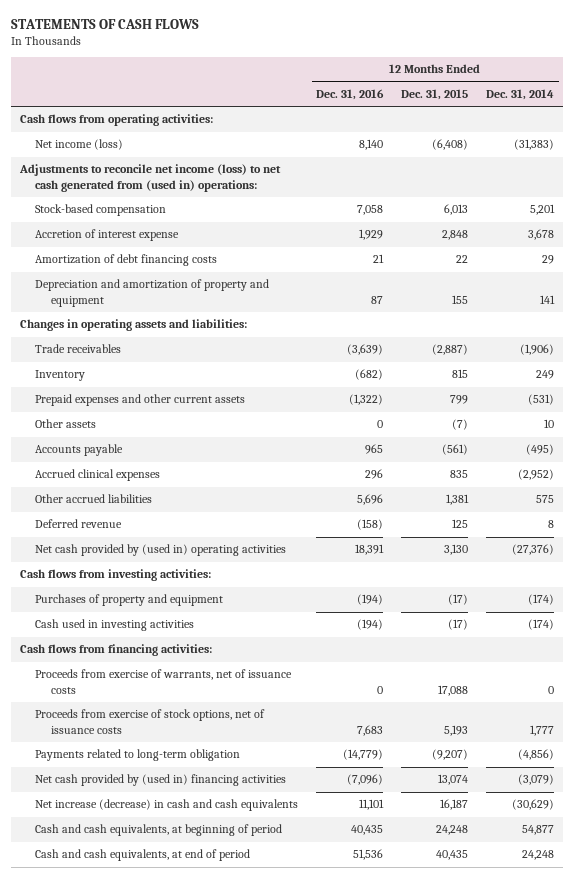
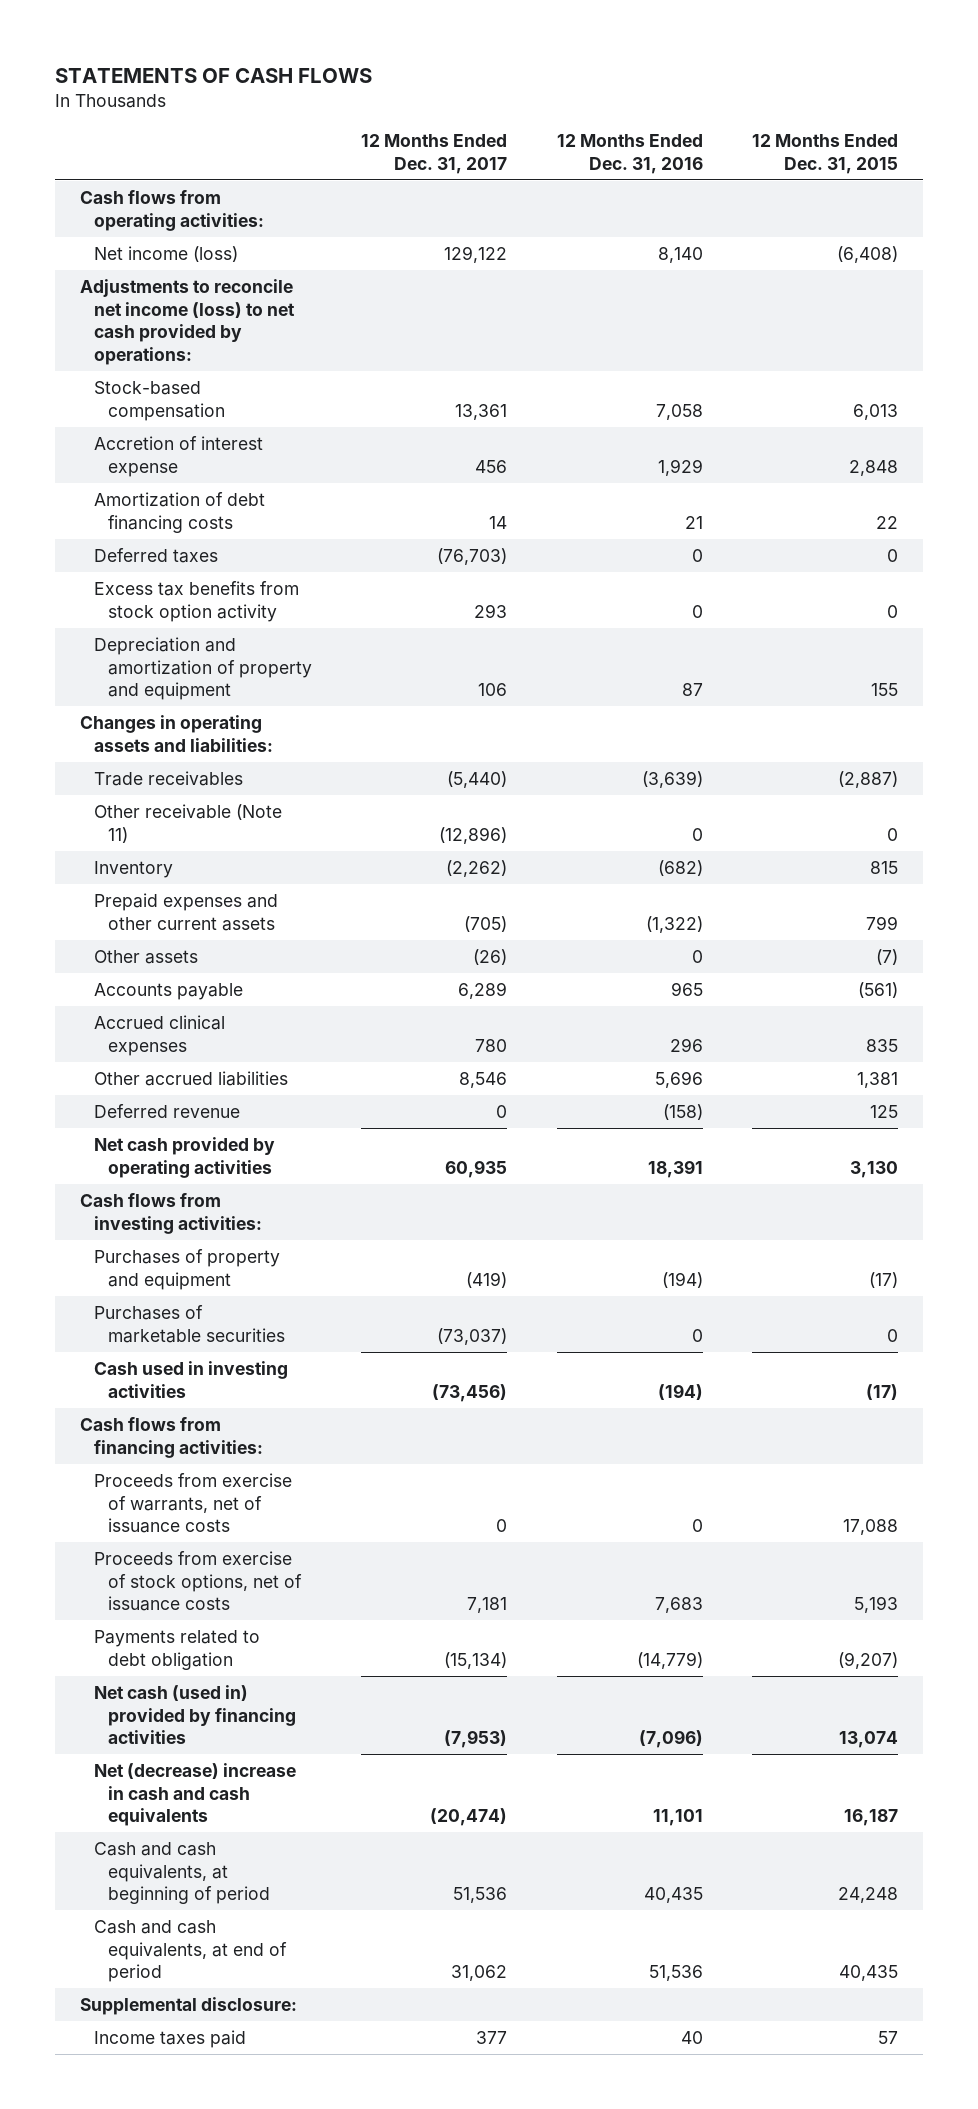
[486,89,555,101] Dec. 31, 2014 -> none
none -> [361,134,508,174] 12 Months Ended Dec. 31, 2017
[18,164,281,192] Adjustments to reconcile net income (loss) to net cash generated from (used in) operations: -> [80,278,295,366] Adjustments to reconcile net income (loss) to net cash provided by operations:
none -> [93,547,218,563] Deferred taxes
none -> [93,580,299,622] Excess tax benefits from stock option activity
none -> [93,803,282,843] Other receivable (Note 11)
[35,544,287,557] Net cash provided by (used in) operating activities -> [93,1136,275,1178] Net cash provided by operating activities
none -> [93,1304,285,1343] Purchases of marketable securities
[35,749,241,762] Payments related to long-term obligation -> [93,1629,260,1670] Payments related to debt obligation
[35,774,287,787] Net cash provided by (used in) financing activities -> [93,1684,296,1745] Net cash (used in) provided by financing activities
[35,799,299,812] Net increase (decrease) in cash and cash equivalents -> [93,1762,296,1827] Net (decrease) increase in cash and cash equivalents
none -> [80,1996,298,2015] Supplemental disclosure:
none -> [93,2029,246,2048] Income taxes paid

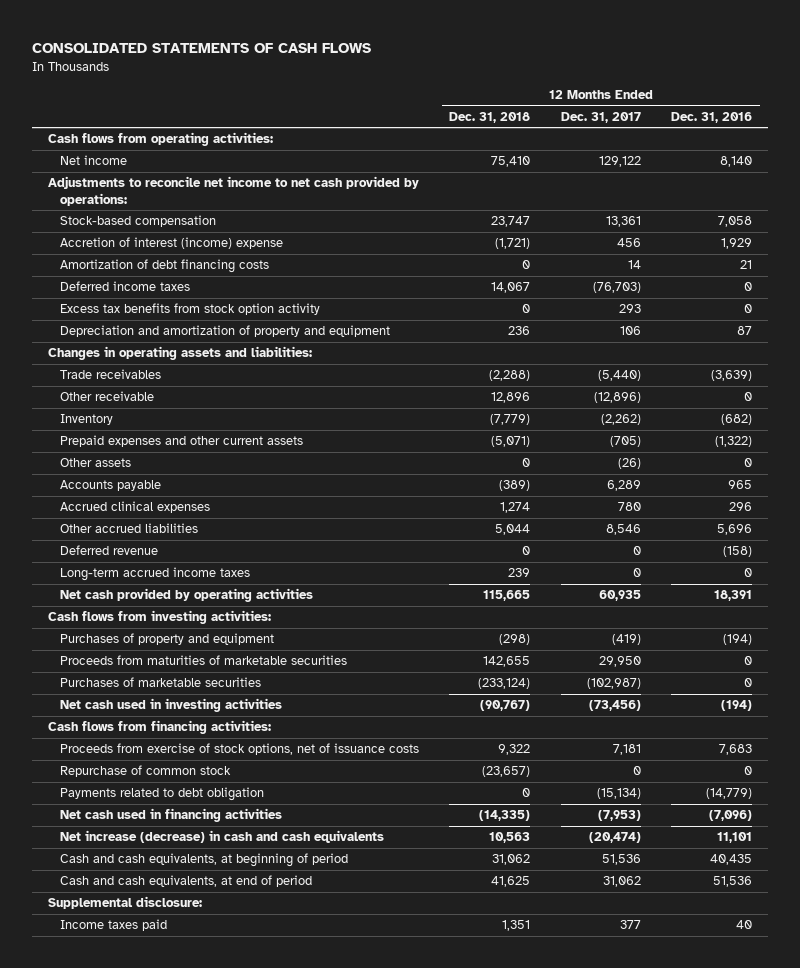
[55,67,373,83] STATEMENTS OF CASH FLOWS -> [32,42,372,53] CONSOLIDATED STATEMENTS OF CASH FLOWS
[752,134,899,174] 12 Months Ended Dec. 31, 2015 -> none
none -> [449,112,531,124] Dec. 31, 2018
[93,245,238,262] Net income (loss) -> [60,155,128,166] Net income
[80,278,295,366] Adjustments to reconcile net income (loss) to net cash provided by operations: -> [47,176,419,206] Adjustments to reconcile net income to net cash provided by operations:
[93,435,263,477] Accretion of interest expense -> [60,237,284,250] Accretion of interest (income) expense
[93,547,218,563] Deferred taxes -> [60,281,191,292] Deferred income taxes
[93,803,282,843] Other receivable (Note 11) -> [60,391,155,402] Other receivable
none -> [60,567,251,582] Long-term accrued income taxes
none -> [60,655,348,666] Proceeds from maturities of marketable securities
[437,1327,508,1345] (73,037) -> [586,678,641,690] (102,987)
[93,1360,288,1398] Cash used in investing activities -> [60,698,283,713] Net cash used in investing activities
[93,1472,292,1534] Proceeds from exercise of warrants, net of issuance costs -> none
none -> [60,765,232,778] Repurchase of common stock
[93,1684,296,1745] Net cash (used in) provided by financing activities -> [60,808,283,823] Net cash used in financing activities
[93,1762,296,1827] Net (decrease) increase in cash and cash equivalents -> [60,830,385,844] Net increase (decrease) in cash and cash equivalents

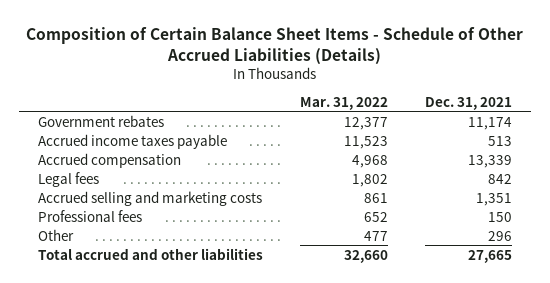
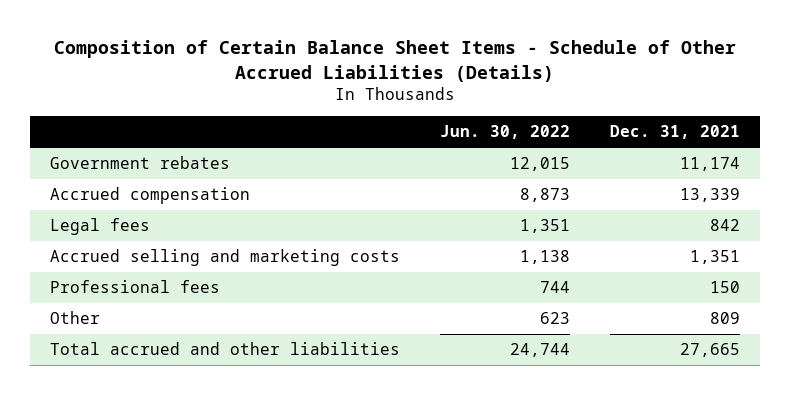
[299,96,388,110] Mar. 31, 2022 -> none
none -> [439,125,570,140] Jun. 30, 2022
[37,133,227,149] Accrued income taxes payable -> none
[488,230,513,241] 296 -> [709,312,740,325] 809

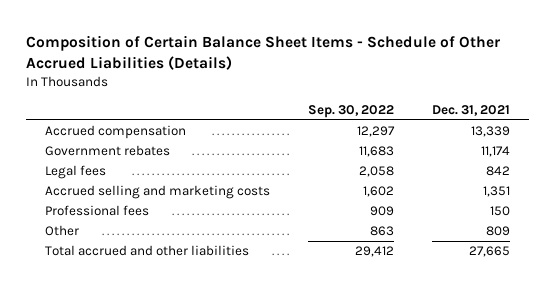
[439,125,570,140] Jun. 30, 2022 -> none
none -> [307,104,394,118] Sep. 30, 2022
[49,156,230,170] Government rebates -> [44,145,170,157] Government rebates

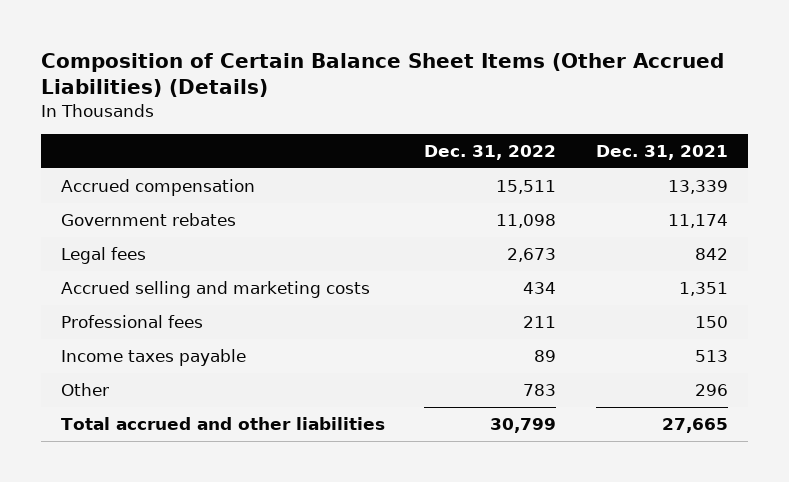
[26,34,501,70] Composition of Certain Balance Sheet Items - Schedule of Other Accrued Liabilities (Details) -> [41,52,725,97] Composition of Certain Balance Sheet Items (Other Accrued Liabilities) (Details)
[307,104,394,118] Sep. 30, 2022 -> none
none -> [424,145,557,161] Dec. 31, 2022
none -> [60,349,246,367] Income taxes payable
[485,226,510,237] 809 -> [694,384,728,397] 296

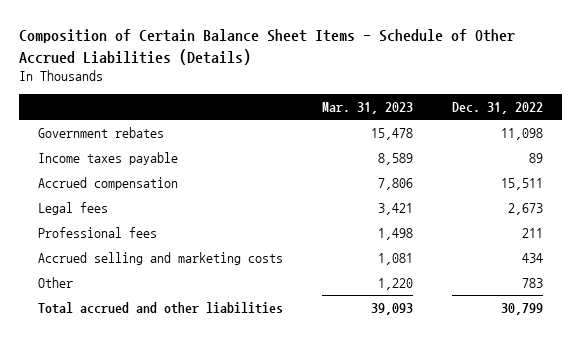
[41,52,725,97] Composition of Certain Balance Sheet Items (Other Accrued Liabilities) (Details) -> [18,29,515,65] Composition of Certain Balance Sheet Items - Schedule of Other Accrued Liabilities (Details)
[595,145,728,161] Dec. 31, 2021 -> none
none -> [321,102,413,115] Mar. 31, 2023
[60,349,246,367] Income taxes payable -> [38,151,179,165] Income taxes payable
[60,179,255,197] Accrued compensation -> [38,176,179,190] Accrued compensation
[60,281,370,299] Accrued selling and marketing costs -> [38,251,284,265] Accrued selling and marketing costs

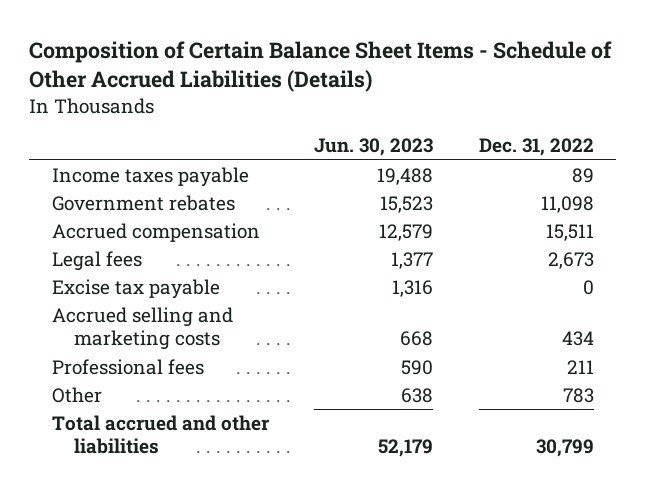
[321,102,413,115] Mar. 31, 2023 -> none
none -> [314,138,434,157] Jun. 30, 2023
[38,126,165,138] Government rebates -> [51,195,235,212] Government rebates
none -> [51,279,220,300] Excise tax payable
[38,226,158,238] Professional fees -> [51,359,204,376] Professional fees

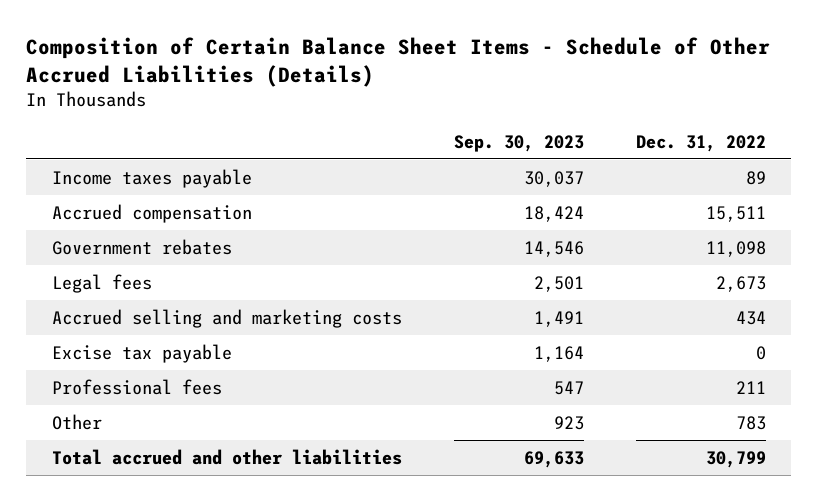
[314,138,434,157] Jun. 30, 2023 -> none
none -> [453,134,584,152] Sep. 30, 2023
[51,195,235,212] Government rebates -> [51,238,232,255] Government rebates
[51,279,220,300] Excise tax payable -> [51,343,232,363] Excise tax payable

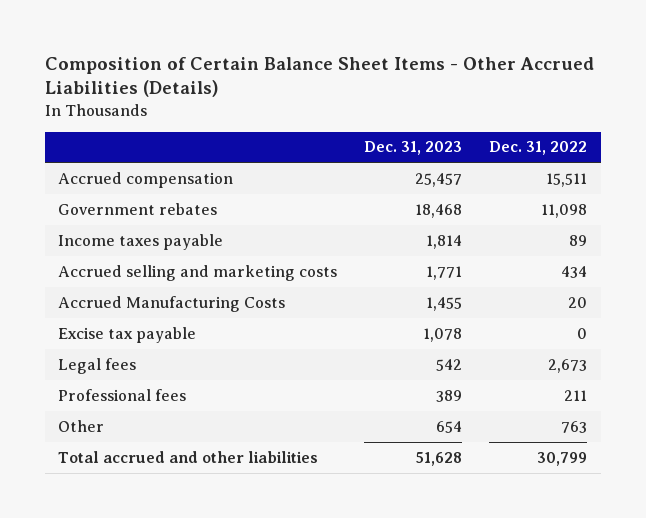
[25,36,770,87] Composition of Certain Balance Sheet Items - Schedule of Other Accrued Liabilities (Details) -> [44,56,594,98] Composition of Certain Balance Sheet Items - Other Accrued Liabilities (Details)
[453,134,584,152] Sep. 30, 2023 -> none
none -> [364,141,463,156] Dec. 31, 2023
[51,168,252,188] Income taxes payable -> [58,233,224,250] Income taxes payable
none -> [58,295,286,312] Accrued Manufacturing Costs
[51,273,152,293] Legal fees -> [58,357,137,374] Legal fees
[735,415,766,430] 783 -> [561,420,588,433] 763

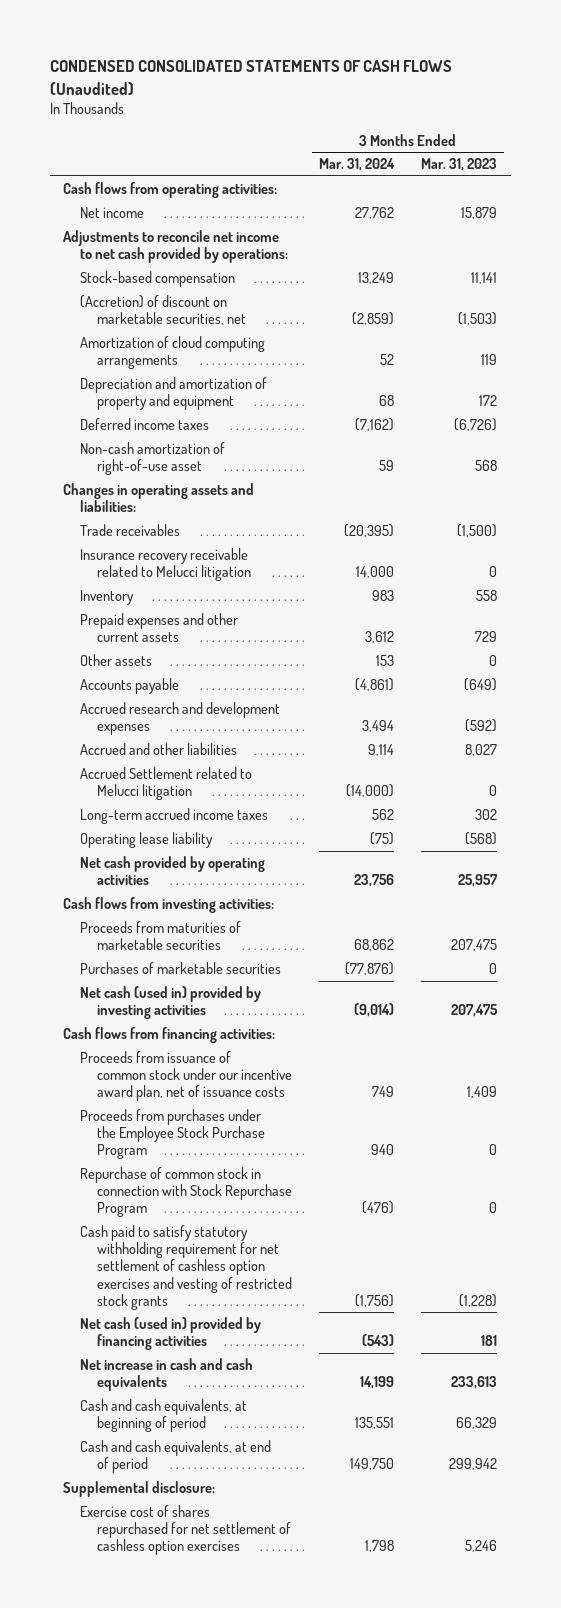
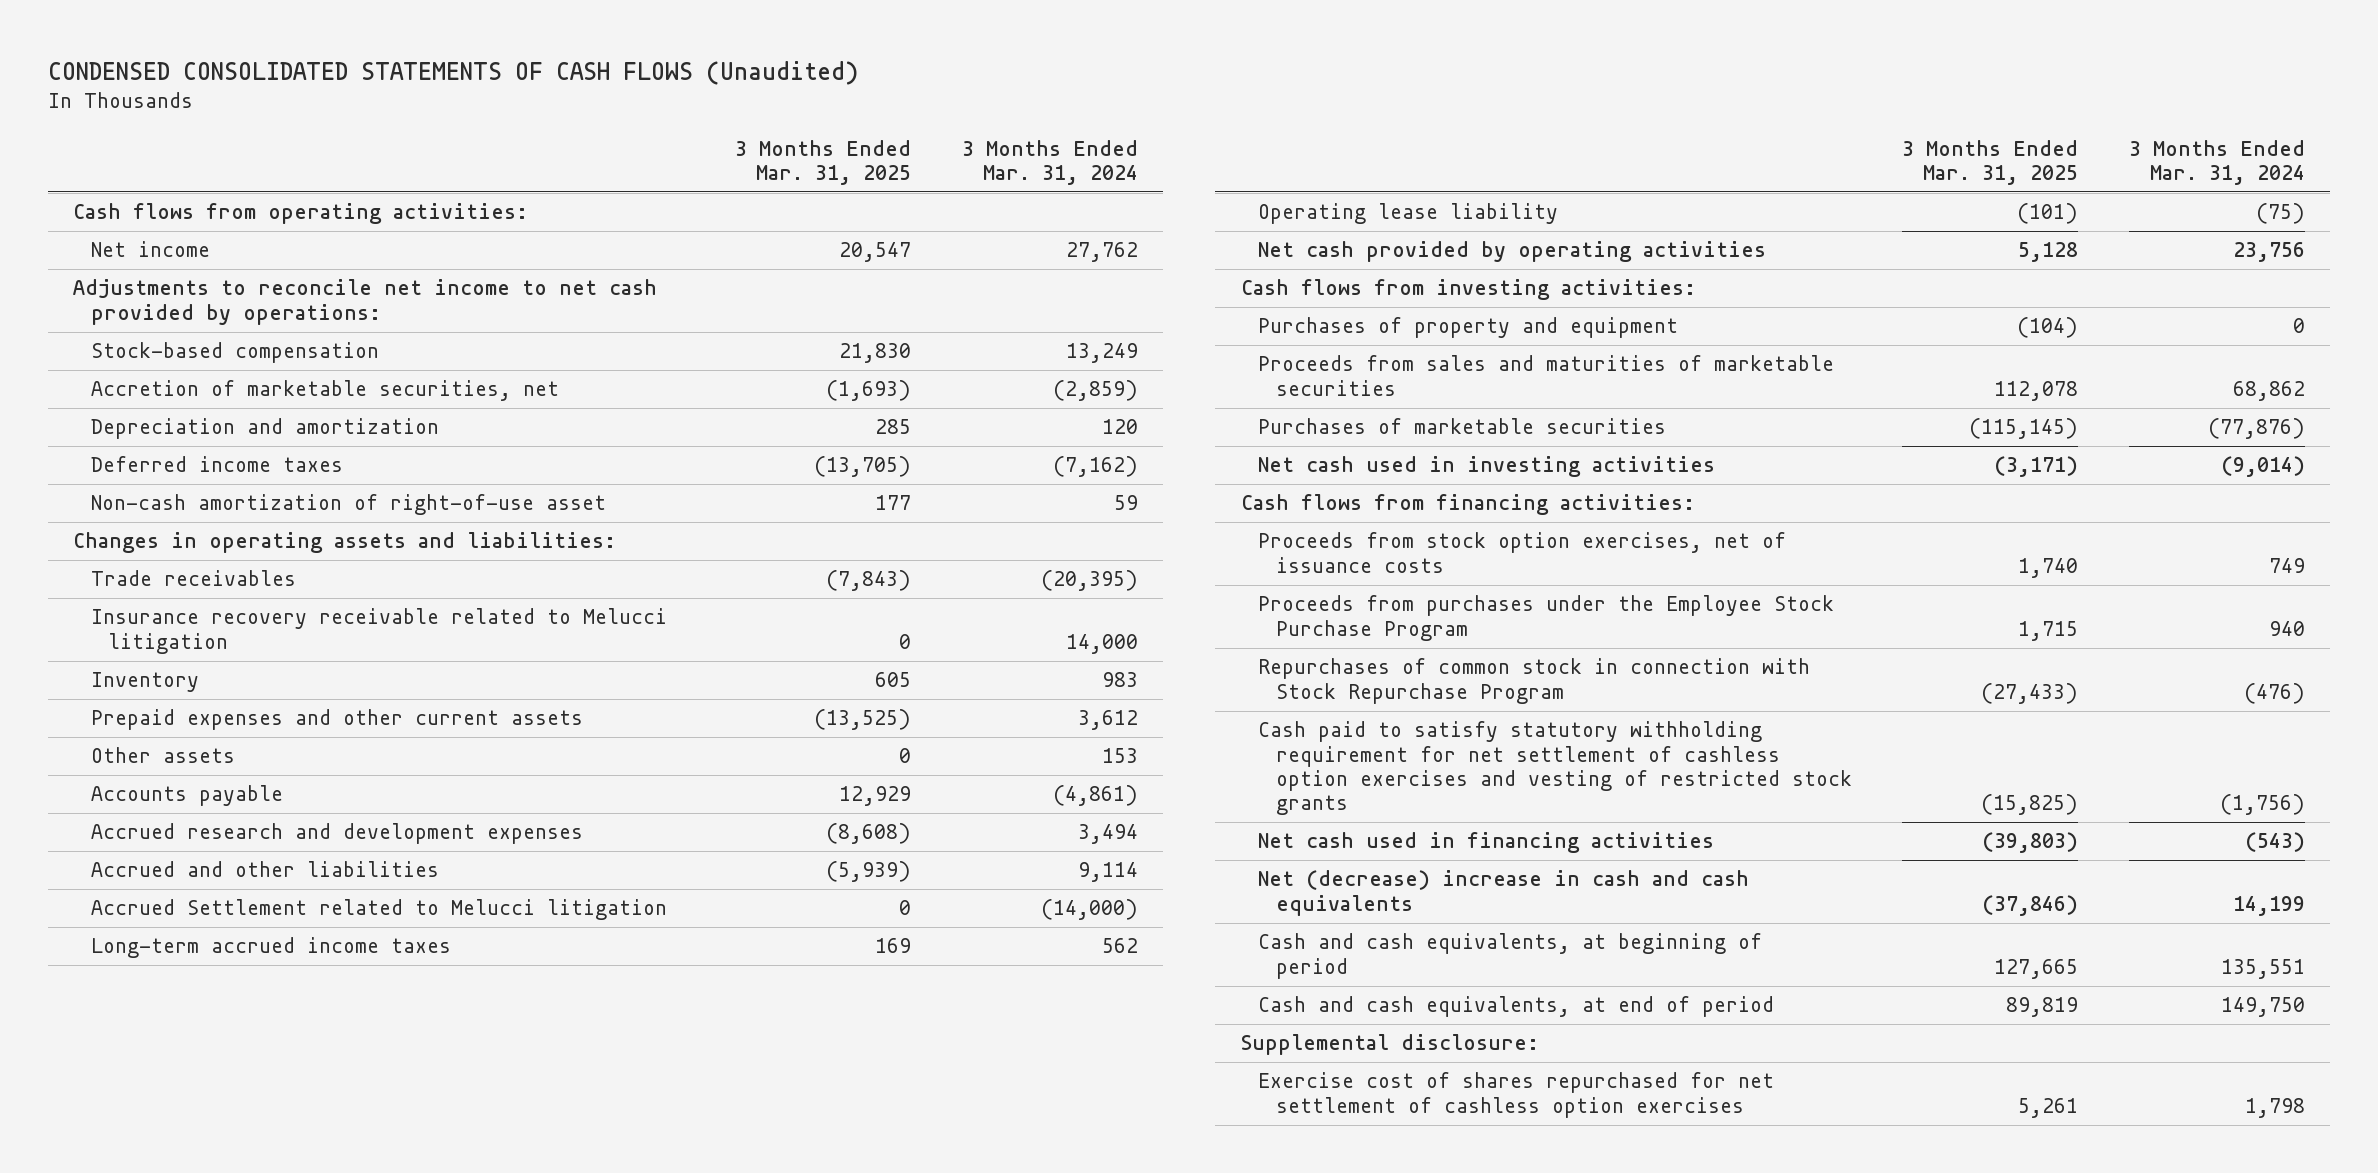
[421,158,498,172] Mar. 31, 2023 -> none
none -> [735,139,912,185] 3 Months Ended Mar. 31, 2025
[79,336,265,370] Amortization of cloud computing arrangements -> none
[79,295,246,326] (Accretion) of discount on marketable securities, net -> [90,380,559,402] Accretion of marketable securities, net
[79,377,267,411] Depreciation and amortization of property and equipment -> [90,418,439,440] Depreciation and amortization
[378,395,394,407] 68 -> [1101,419,1138,435] 120
none -> [1258,317,1679,339] Purchases of property and equipment
[79,921,241,951] Proceeds from maturities of marketable securities -> [1258,355,1835,396] Proceeds from sales and maturities of marketable securities
[79,986,261,1020] Net cash (used in) provided by investing activities -> [1258,456,1716,478] Net cash used in investing activities
[79,1051,292,1102] Proceeds from issuance of common stock under our incentive award plan, net of issuance costs -> [1258,532,1787,573] Proceeds from stock option exercises, net of issuance costs
[79,1167,292,1218] Repurchase of common stock in connection with Stock Repurchase Program -> [1258,658,1811,704] Repurchases of common stock in connection with Stock Repurchase Program
[79,1317,261,1351] Net cash (used in) provided by financing activities -> [1258,832,1715,854] Net cash used in financing activities
[79,1358,253,1392] Net increase in cash and cash equivalents -> [1258,870,1750,916] Net (decrease) increase in cash and cash equivalents

